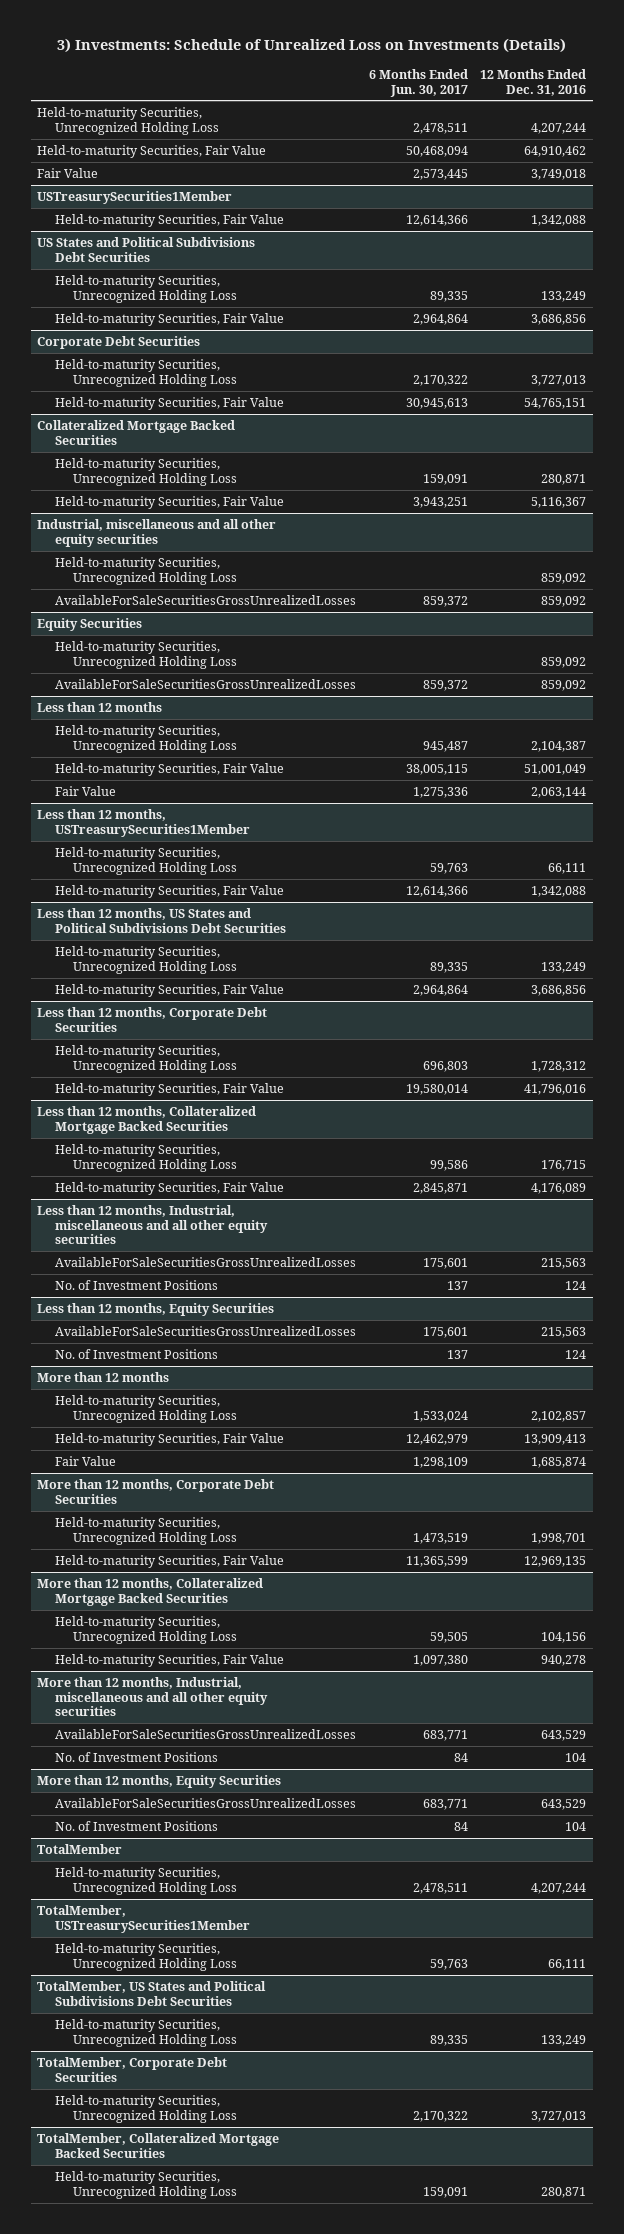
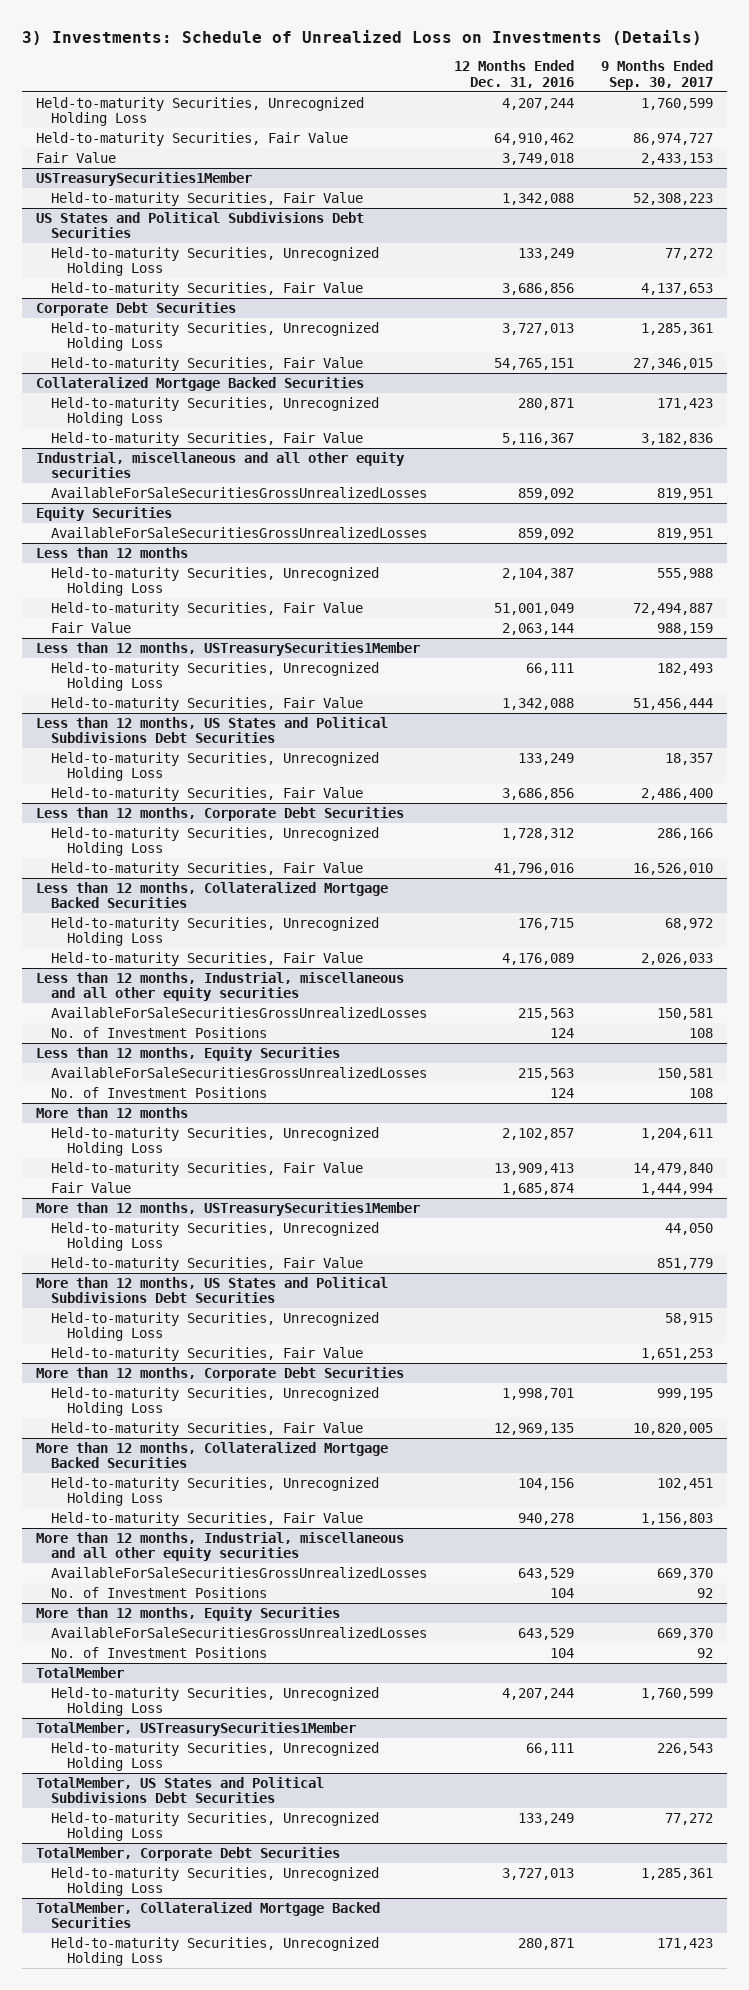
[368,68,468,97] 6 Months Ended Jun. 30, 2017 -> none
none -> [601,60,714,90] 9 Months Ended Sep. 30, 2017
[55,556,238,585] Held-to-maturity Securities, Unrecognized Holding Loss -> none
[55,640,238,669] Held-to-maturity Securities, Unrecognized Holding Loss -> none
none -> [35,1201,420,1216] More than 12 months, USTreasurySecurities1Member
none -> [51,1221,380,1252] Held-to-maturity Securities, Unrecognized Holding Loss
none -> [51,1256,364,1271] Held-to-maturity Securities, Fair Value
none -> [35,1276,388,1304] More than 12 months, US States and Political Subdivisions Debt Securities
none -> [51,1311,380,1342] Held-to-maturity Securities, Unrecognized Holding Loss
none -> [51,1346,364,1361] Held-to-maturity Securities, Fair Value

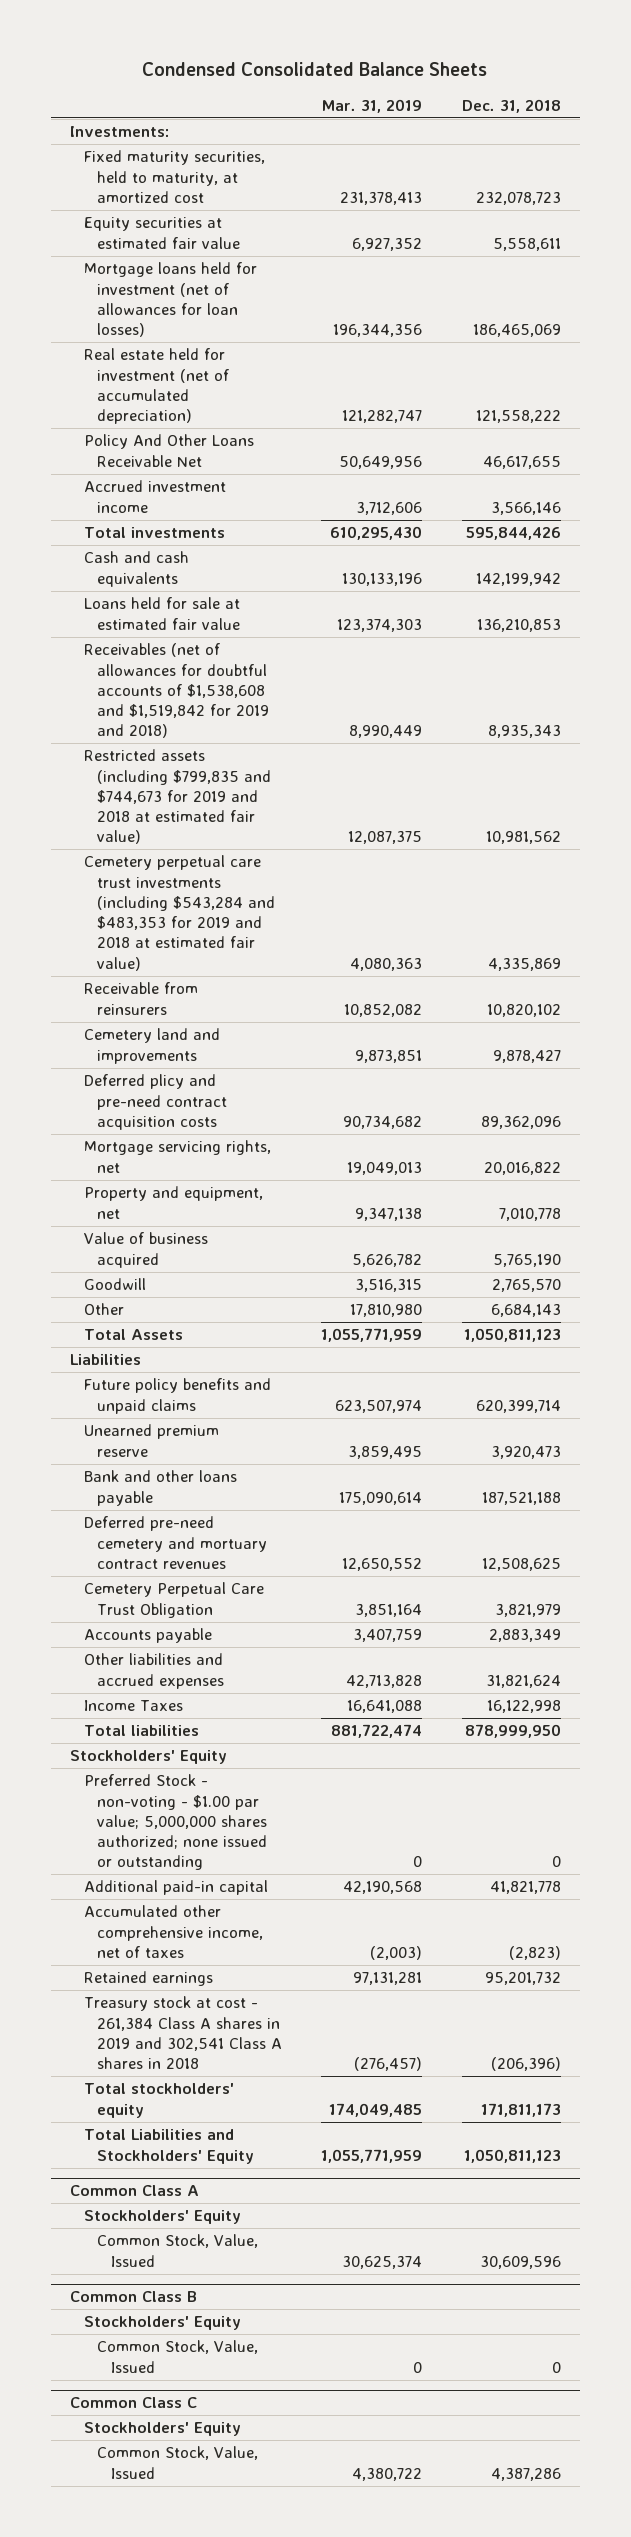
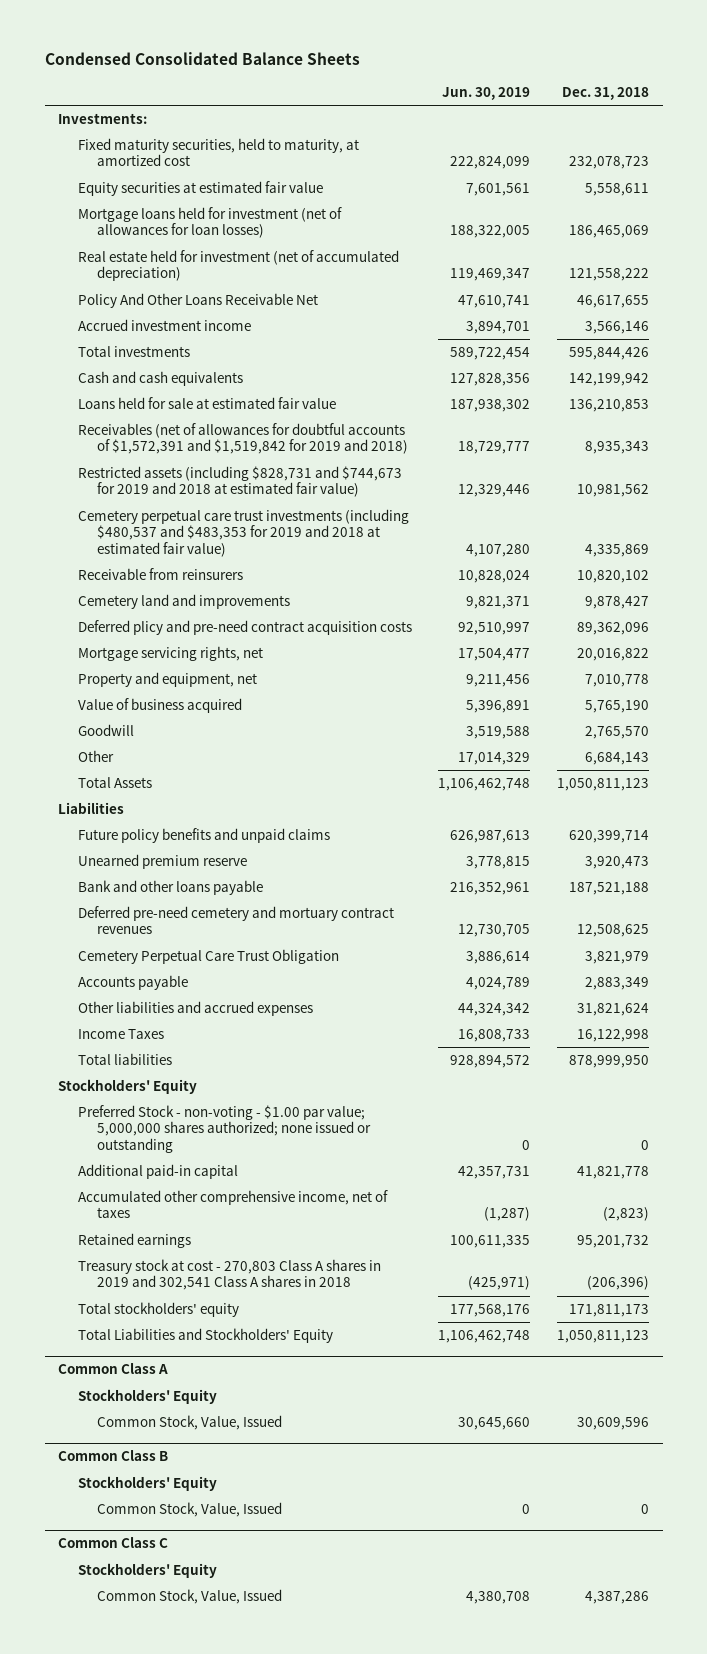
[322,98,423,113] Mar. 31, 2019 -> none
none -> [442,86,531,100] Jun. 30, 2019
[83,643,270,739] Receivables (net of allowances for doubtful accounts of $1,538,608 and $1,519,842 for 2019 and 2018) -> [77,423,408,455] Receivables (net of allowances for doubtful accounts of $1,572,391 and $1,519,842 for 2019 and 2018)
[83,749,272,845] Restricted assets (including $799,835 and $744,673 for 2019 and 2018 at estimated fair value) -> [77,466,402,498] Restricted assets (including $828,731 and $744,673 for 2019 and 2018 at estimated fair value)
[83,855,276,971] Cemetery perpetual care trust investments (including $543,284 and $483,353 for 2019 and 2018 at estimated fair value) -> [77,509,409,557] Cemetery perpetual care trust investments (including $480,537 and $483,353 for 2019 and 2018 at estimated fair value)
[83,1996,283,2070] Treasury stock at cost - 261,384 Class A shares in 2019 and 302,541 Class A shares in 2018 -> [77,1259,381,1291] Treasury stock at cost - 270,803 Class A shares in 2019 and 302,541 Class A shares in 2018

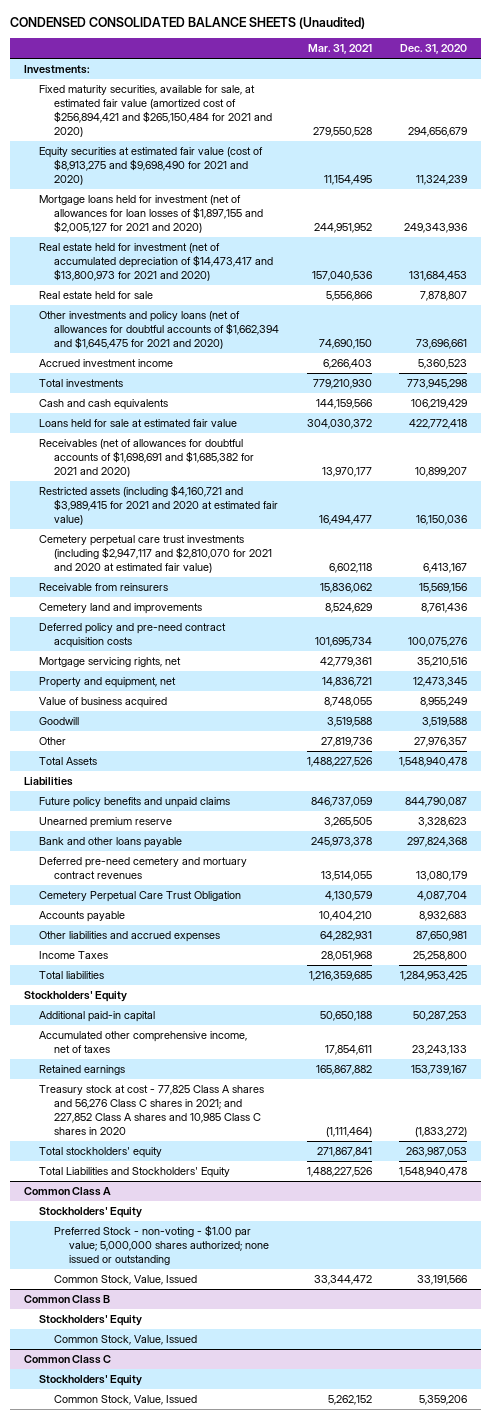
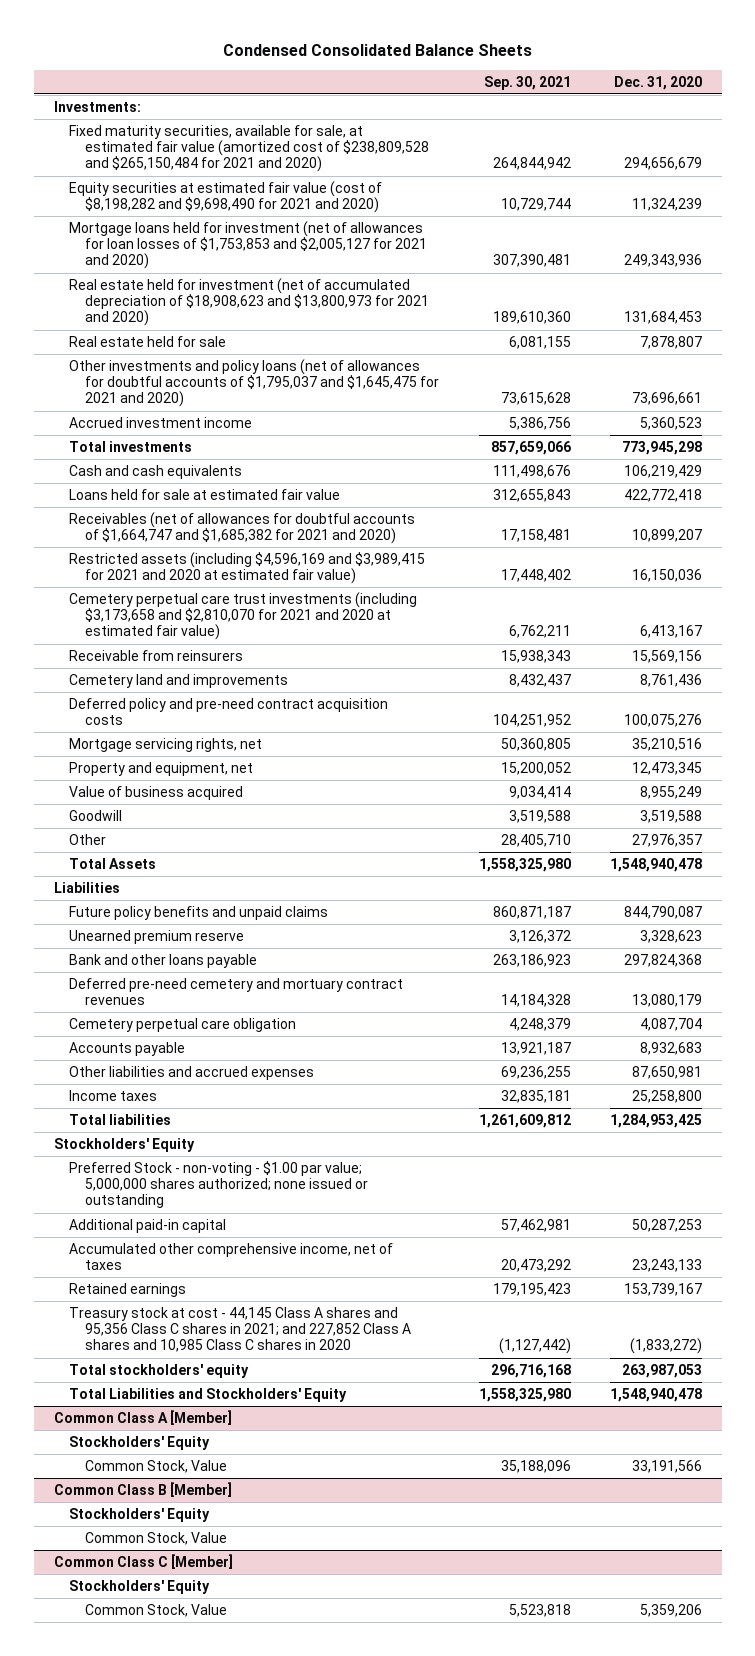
[9,16,365,29] CONDENSED CONSOLIDATED BALANCE SHEETS (Unaudited) -> [222,43,532,56] Condensed Consolidated Balance Sheets
[307,44,372,55] Mar. 31, 2021 -> none
none -> [483,75,571,90] Sep. 30, 2021
[38,85,272,137] Fixed maturity securities, available for sale, at estimated fair value (amortized cost of $256,894,421 and $265,150,484 for 2021 and 2020) -> [69,125,430,173] Fixed maturity securities, available for sale, at estimated fair value (amortized cost of $238,809,528 and $265,150,484 for 2021 and 2020)
[38,147,263,185] Equity securities at estimated fair value (cost of $8,913,275 and $9,698,490 for 2021 and 2020) -> [69,181,383,214] Equity securities at estimated fair value (cost of $8,198,282 and $9,698,490 for 2021 and 2020)
[38,195,263,233] Mortgage loans held for investment (net of allowances for loan losses of $1,897,155 and $2,005,127 for 2021 and 2020) -> [69,221,428,270] Mortgage loans held for investment (net of allowances for loan losses of $1,753,853 and $2,005,127 for 2021 and 2020)
[38,243,273,281] Real estate held for investment (net of accumulated depreciation of $14,473,417 and $13,800,973 for 2021 and 2020) -> [69,278,430,327] Real estate held for investment (net of accumulated depreciation of $18,908,623 and $13,800,973 for 2021 and 2020)
[38,311,279,349] Other investments and policy loans (net of allowances for doubtful accounts of $1,662,394 and $1,645,475 for 2021 and 2020) -> [69,359,440,408] Other investments and policy loans (net of allowances for doubtful accounts of $1,795,037 and $1,645,475 for 2021 and 2020)
[38,439,254,477] Receivables (net of allowances for doubtful accounts of $1,698,691 and $1,685,382 for 2021 and 2020) -> [69,512,416,545] Receivables (net of allowances for doubtful accounts of $1,664,747 and $1,685,382 for 2021 and 2020)
[38,485,278,525] Restricted assets (including $4,160,721 and $3,989,415 for 2021 and 2020 at estimated fair value) -> [69,552,426,585] Restricted assets (including $4,596,169 and $3,989,415 for 2021 and 2020 at estimated fair value)
[38,535,272,573] Cemetery perpetual care trust investments (including $2,947,117 and $2,810,070 for 2021 and 2020 at estimated fair value) -> [69,592,418,641] Cemetery perpetual care trust investments (including $3,173,658 and $2,810,070 for 2021 and 2020 at estimated fair value)
[38,891,241,903] Cemetery Perpetual Care Trust Obligation -> [69,1018,297,1033] Cemetery perpetual care obligation
[38,951,108,960] Income Taxes -> [69,1090,158,1102] Income taxes
none -> [69,1161,369,1209] Preferred Stock - non-voting - $1.00 par value; 5,000,000 shares authorized; none issued or outstanding
[38,1085,264,1135] Treasury stock at cost - 77,825 Class A shares and 56,276 Class C shares in 2021; and 227,852 Class A shares and 10,985 Class C shares in 2020 -> [69,1307,412,1353] Treasury stock at cost - 44,145 Class A shares and 95,356 Class C shares in 2021; and 227,852 Class A shares and 10,985 Class C shares in 2020
[23,1187,111,1197] Common Class A -> [53,1410,232,1426] Common Class A [Member]
[53,1225,269,1265] Preferred Stock - non-voting - $1.00 par value; 5,000,000 shares authorized; none issued or outstanding -> none
[53,1275,197,1286] Common Stock, Value, Issued -> [85,1460,228,1474] Common Stock, Value
[23,1295,110,1305] Common Class B -> [53,1482,232,1498] Common Class B [Member]
[53,1335,197,1346] Common Stock, Value, Issued -> [85,1532,228,1546] Common Stock, Value
[23,1355,111,1365] Common Class C -> [53,1554,233,1570] Common Class C [Member]
[53,1395,197,1406] Common Stock, Value, Issued -> [85,1604,228,1618] Common Stock, Value

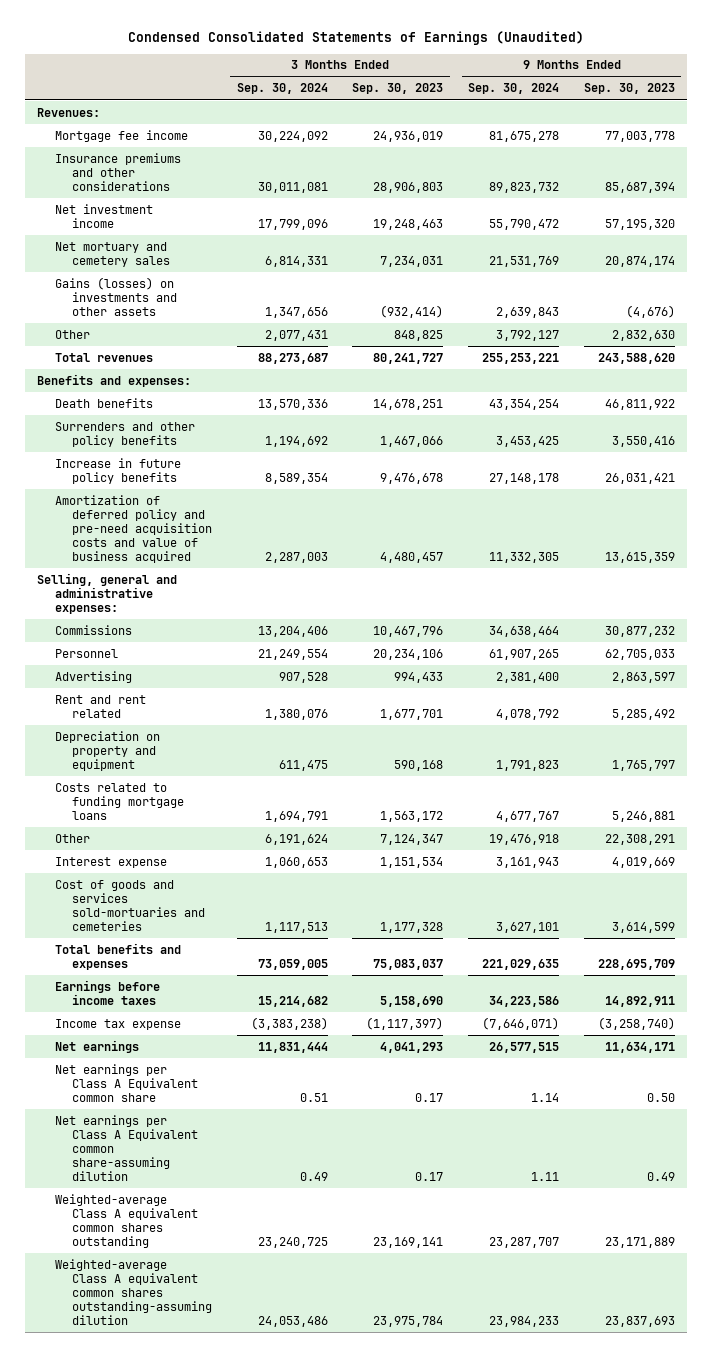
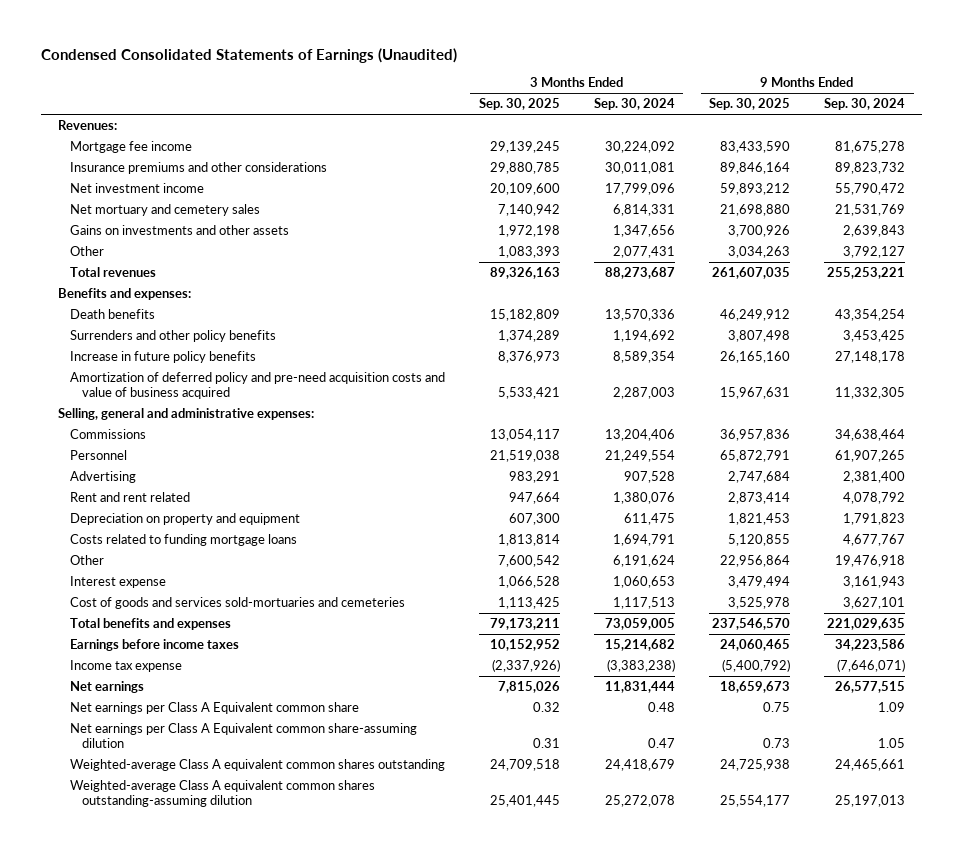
[352,83,444,95] Sep. 30, 2023 -> none
[583,83,675,95] Sep. 30, 2023 -> none
none -> [478,98,560,111] Sep. 30, 2025
none -> [709,98,791,111] Sep. 30, 2025
[54,276,177,316] Gains (losses) on investments and other assets -> [69,224,289,235] Gains on investments and other assets
[299,1092,328,1102] 0.51 -> [647,701,675,712] 0.48
[531,1092,560,1102] 1.14 -> [878,701,906,712] 1.09
[299,1171,328,1181] 0.49 -> [647,737,675,748] 0.47
[531,1171,560,1181] 1.11 -> [878,737,906,748] 1.05
[257,1236,328,1248] 23,240,725 -> [604,758,675,771] 24,418,679
[489,1236,560,1248] 23,287,707 -> [835,758,906,771] 24,465,661
[257,1315,328,1327] 24,053,486 -> [604,794,675,807] 25,272,078
[489,1315,560,1327] 23,984,233 -> [835,794,906,807] 25,197,013

